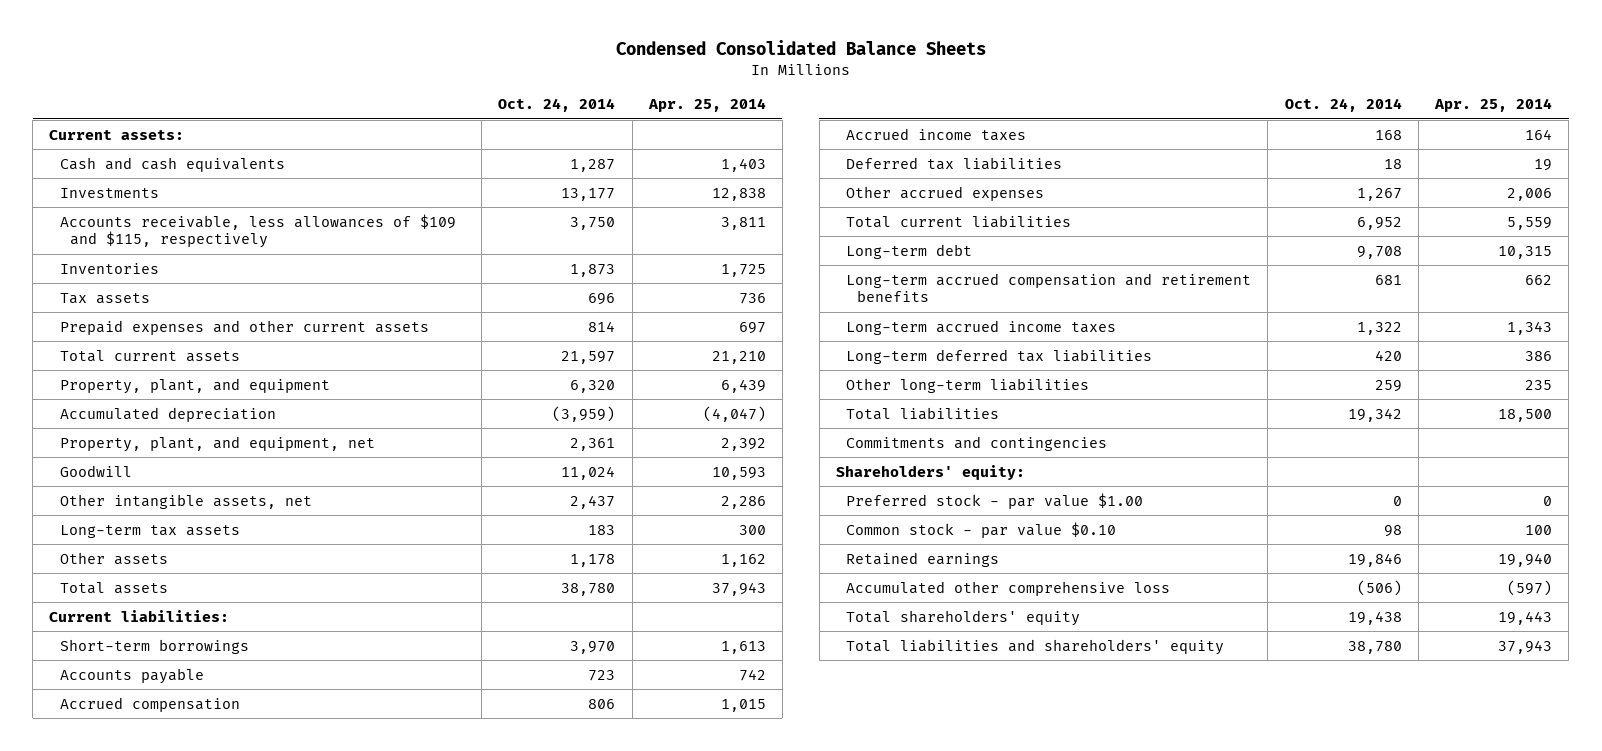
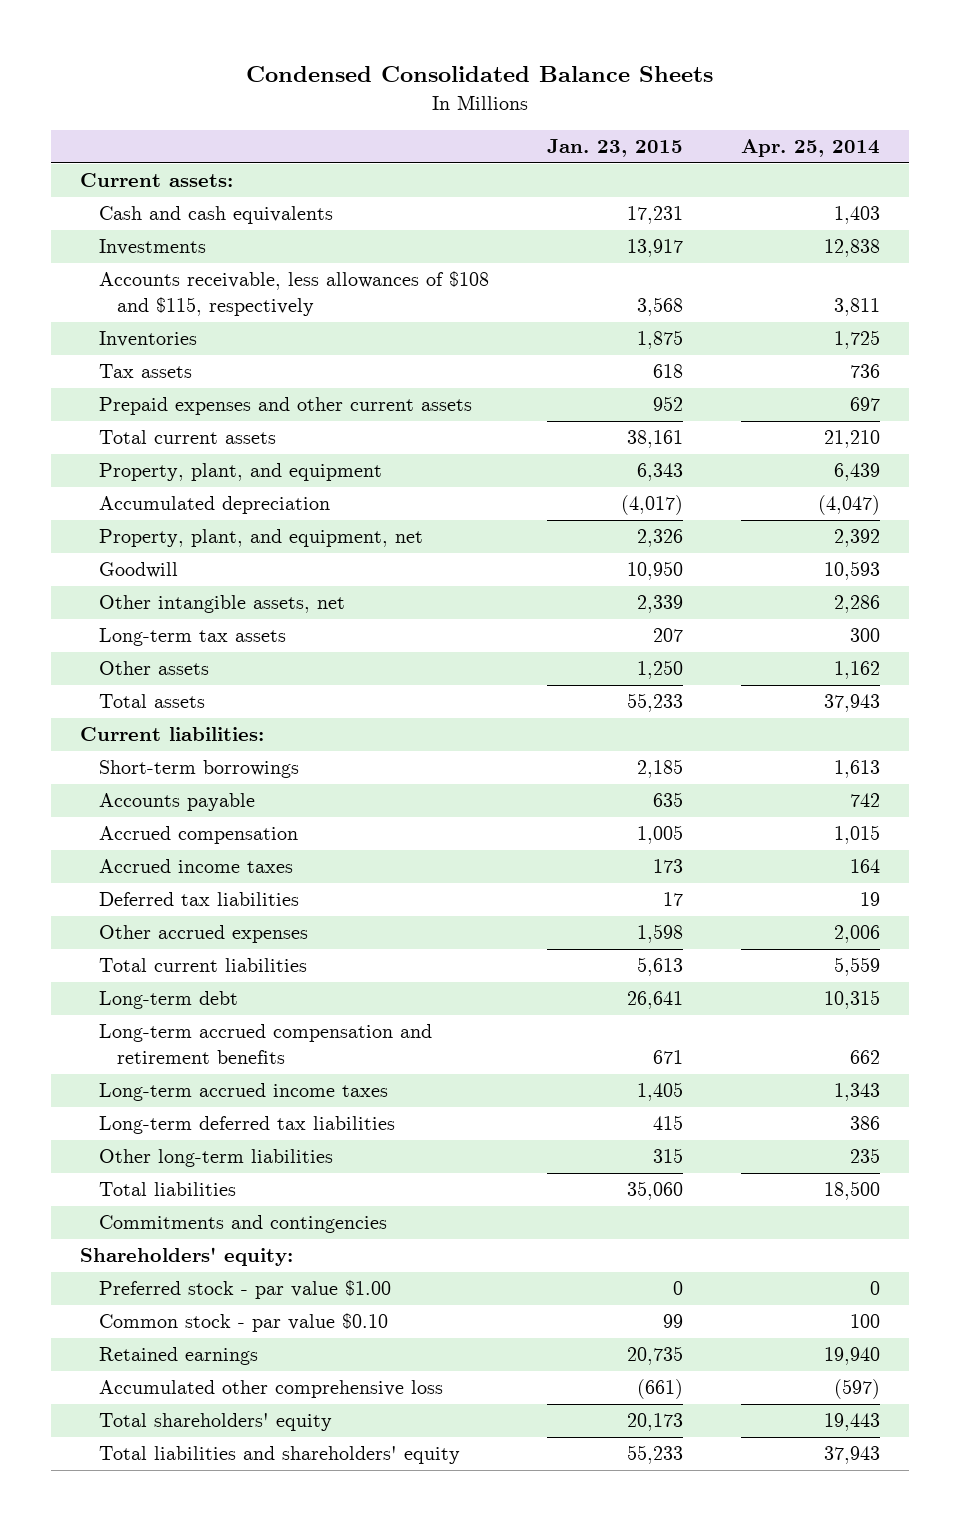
[498,98,616,113] Oct. 24, 2014 -> none
none -> [547,139,684,158] Jan. 23, 2015
[59,213,456,249] Accounts receivable, less allowances of $109 and $115, respectively -> [98,271,489,317] Accounts receivable, less allowances of $108 and $115, respectively

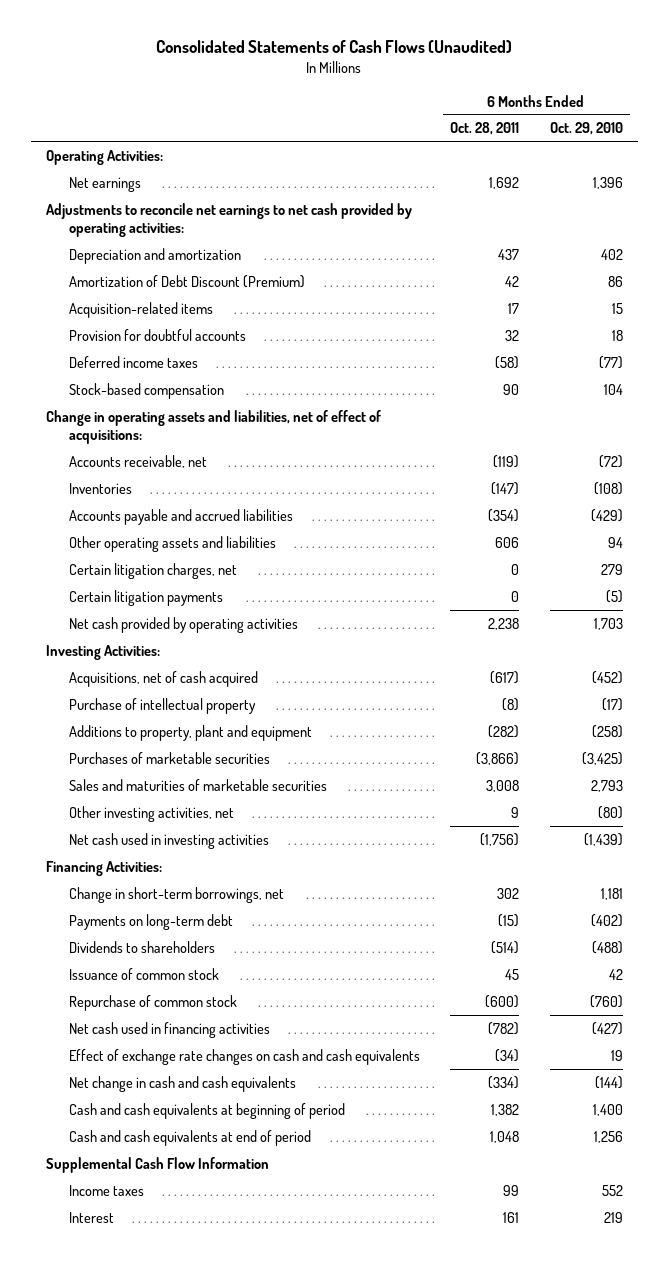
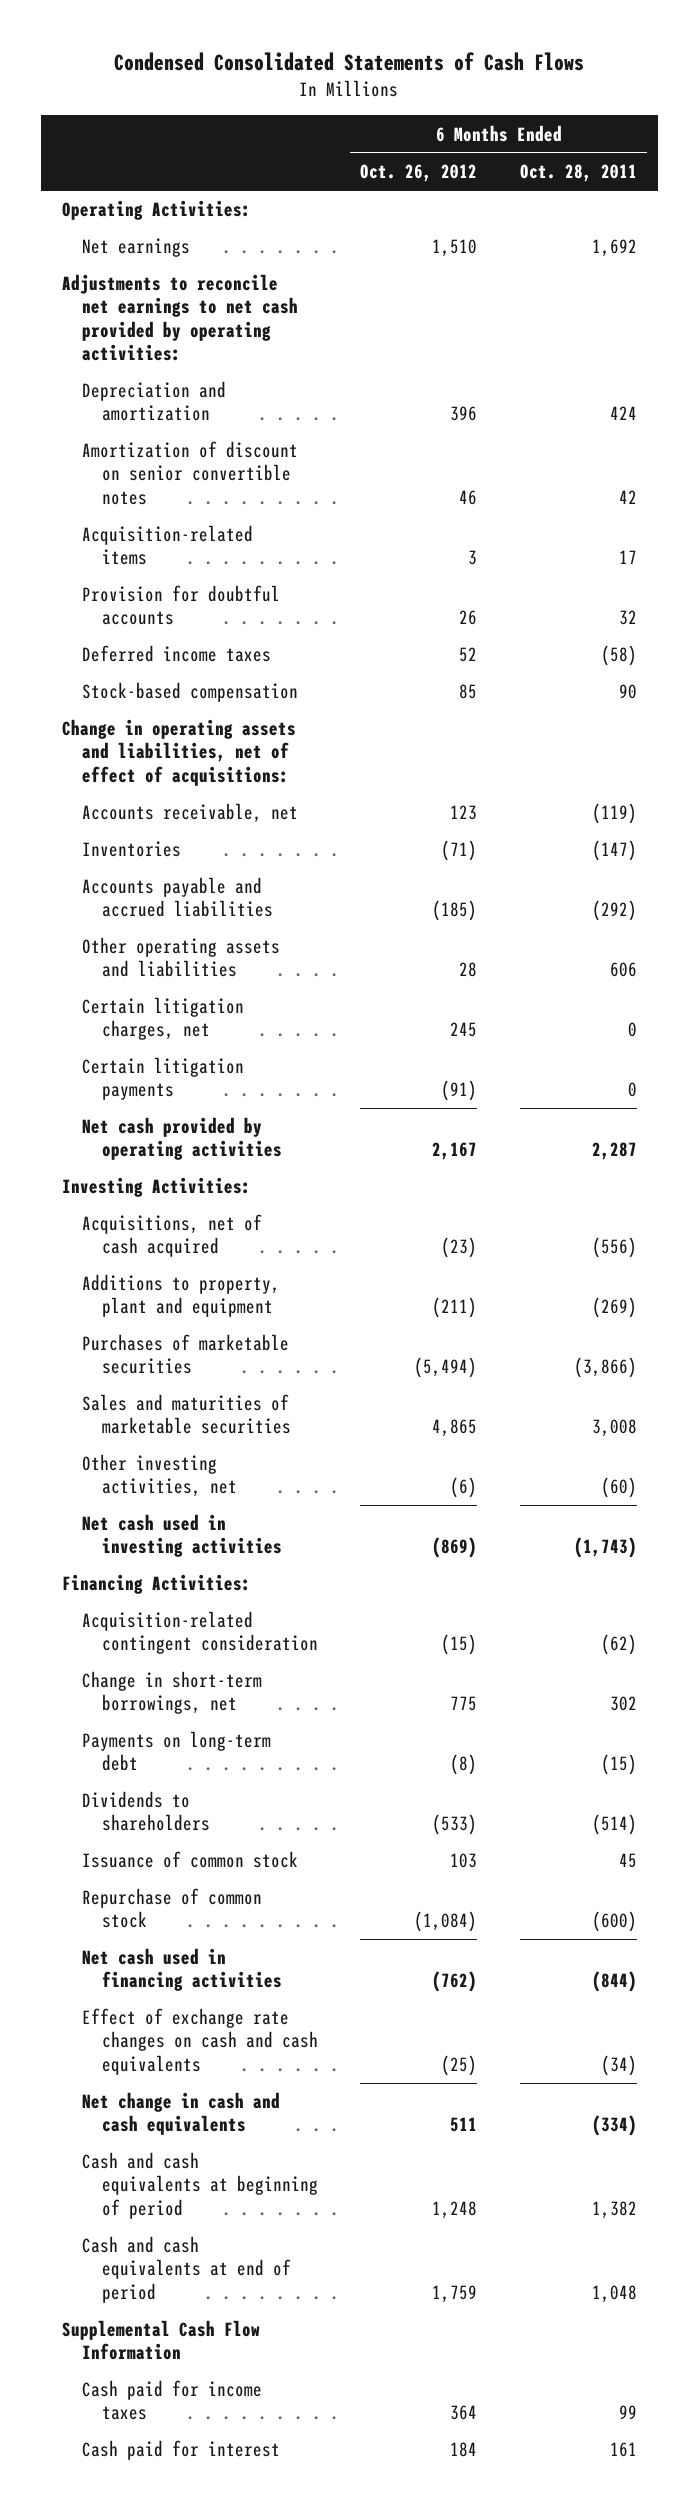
[156,40,513,54] Consolidated Statements of Cash Flows (Unaudited) -> [114,52,585,72] Condensed Consolidated Statements of Cash Flows
[549,122,623,136] Oct. 29, 2010 -> none
none -> [360,164,478,183] Oct. 26, 2012
[498,248,520,260] 437 -> [609,406,637,421] 424
[69,274,306,288] Amortization of Debt Discount (Premium) -> [81,441,298,505] Amortization of discount on senior convertible notes
[488,508,520,522] (354) -> [591,900,637,922] (292)
[488,617,520,630] 2,238 -> [591,1142,637,1161] 2,287
[69,697,257,714] Purchase of intellectual property -> none
[490,670,520,684] (617) -> [591,1237,637,1259] (556)
[488,724,520,738] (282) -> [591,1297,637,1319] (269)
[511,806,520,818] 9 -> [600,1477,637,1499] (60)
[480,832,520,846] (1,756) -> [573,1537,637,1559] (1,743)
none -> [81,1611,318,1655] Acquisition-related contingent consideration
[488,1021,520,1035] (782) -> [591,1971,637,1993] (844)
[69,1184,145,1196] Income taxes -> [81,2380,262,2421] Cash paid for income taxes
[69,1211,115,1223] Interest -> [81,2440,280,2461] Cash paid for interest

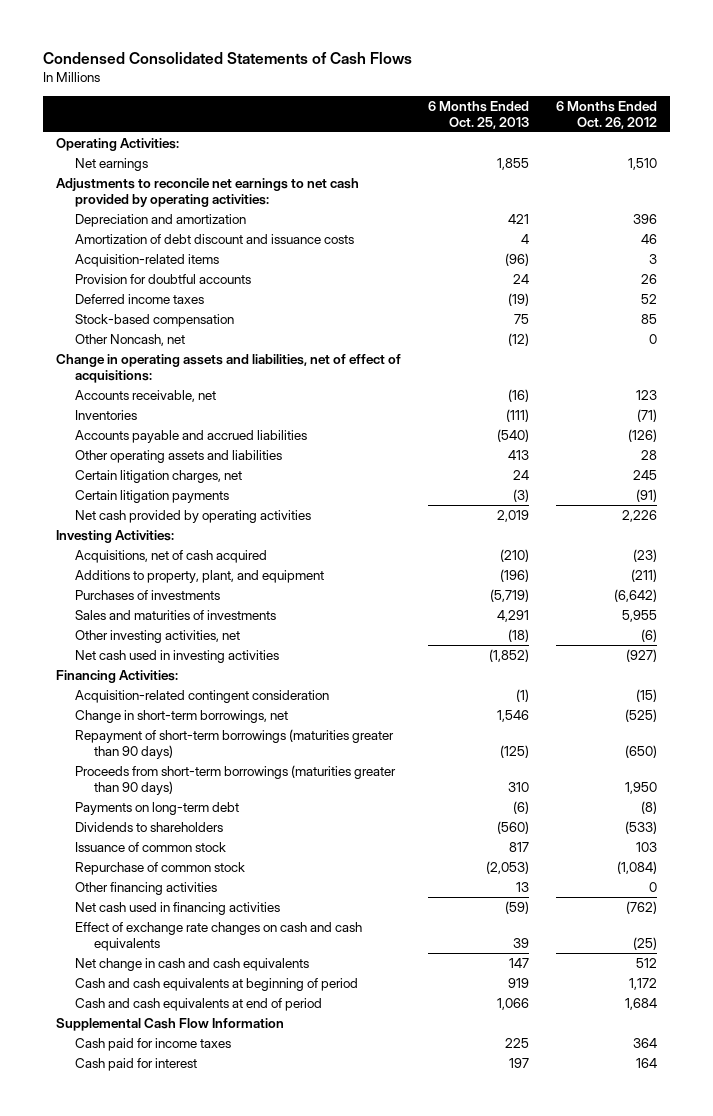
[519,164,637,183] Oct. 28, 2011 -> none
none -> [428,100,530,129] 6 Months Ended Oct. 25, 2013
[81,441,298,505] Amortization of discount on senior convertible notes -> [75,233,355,244] Amortization of debt discount and issuance costs
none -> [75,333,186,346] Other Noncash, net
[432,900,478,922] (185) -> [627,428,657,442] (126)
[432,1142,478,1161] 2,167 -> [621,509,657,522] 2,226
[81,1274,280,1318] Additions to property, plant and equipment -> [75,569,325,583] Additions to property, plant, and equipment
[81,1334,289,1375] Purchases of marketable securities -> [75,589,221,600] Purchases of investments
[414,1357,478,1379] (5,494) -> [613,588,657,602] (6,642)
[81,1394,291,1435] Sales and maturities of marketable securities -> [75,609,277,620] Sales and maturities of investments
[432,1419,478,1438] 4,865 -> [621,609,657,622] 5,955
[432,1537,478,1559] (869) -> [625,648,657,662] (927)
[450,1696,478,1712] 775 -> [624,708,657,722] (525)
none -> [75,728,395,760] Repayment of short-term borrowings (maturities greater than 90 days)
none -> [75,764,397,796] Proceeds from short-term borrowings (maturities greater than 90 days)
none -> [75,881,218,895] Other financing activities
[450,2117,478,2133] 511 -> [635,957,657,968] 512
[432,2200,478,2219] 1,248 -> [628,977,657,990] 1,172
[432,2284,478,2303] 1,759 -> [624,997,657,1010] 1,684
[450,2442,478,2458] 184 -> [635,1057,657,1068] 164

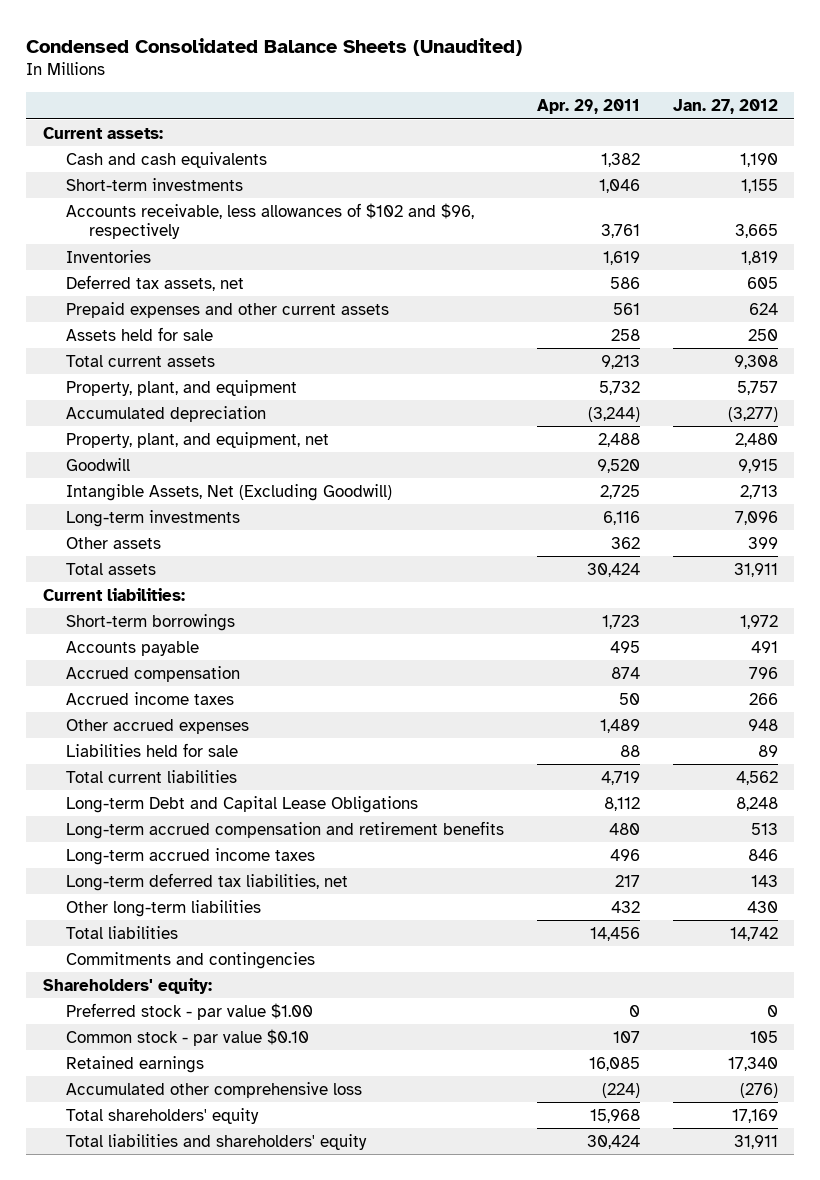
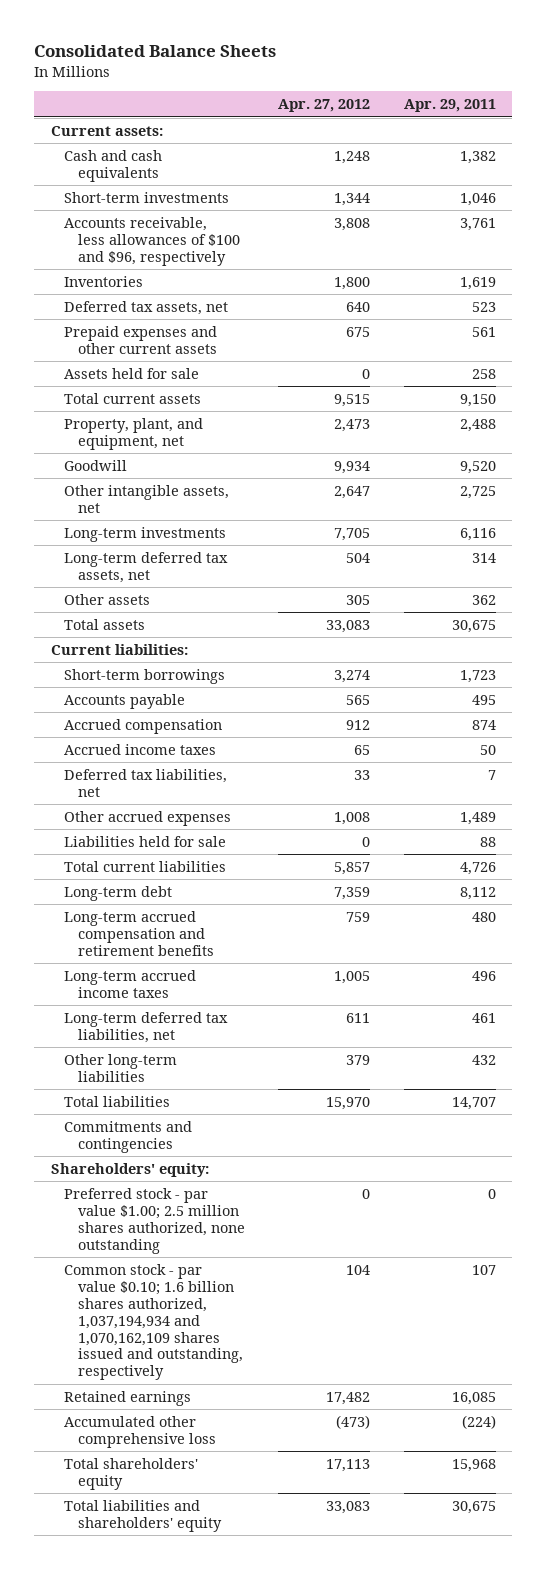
[26,37,523,56] Condensed Consolidated Balance Sheets (Unaudited) -> [34,44,277,57] Consolidated Balance Sheets
[672,99,778,115] Jan. 27, 2012 -> none
none -> [278,99,371,113] Apr. 27, 2012
[65,202,474,240] Accounts receivable, less allowances of $102 and $96, respectively -> [64,216,240,266] Accounts receivable, less allowances of $100 and $96, respectively
[609,276,640,289] 586 -> [471,301,496,312] 523
[65,379,297,396] Property, plant, and equipment -> none
[65,405,266,422] Accumulated depreciation -> none
[600,354,640,369] 9,213 -> [459,393,496,407] 9,150
[65,483,392,501] Intangible Assets, Net (Excluding Goodwill) -> [64,484,230,513] Other intangible assets, net
none -> [64,551,229,583] Long-term deferred tax assets, net
[586,562,640,577] 30,424 -> [451,619,496,633] 30,675
none -> [64,768,228,797] Deferred tax liabilities, net
[600,770,640,785] 4,719 -> [459,861,496,875] 4,726
[65,795,418,813] Long-term Debt and Capital Lease Obligations -> [64,885,173,901] Long-term debt
[614,874,640,887] 217 -> [471,1012,496,1023] 461
[589,926,640,941] 14,456 -> [451,1096,496,1110] 14,707
[65,1002,313,1020] Preferred stock - par value $1.00 -> [64,1187,245,1254] Preferred stock - par value $1.00; 2.5 million shares authorized, none outstanding
[65,1028,309,1046] Common stock - par value $0.10 -> [64,1263,243,1381] Common stock - par value $0.10; 1.6 billion shares authorized, 1,037,194,934 and 1,070,162,109 shares issued and outstanding, respectively
[586,1134,640,1149] 30,424 -> [451,1500,496,1514] 30,675

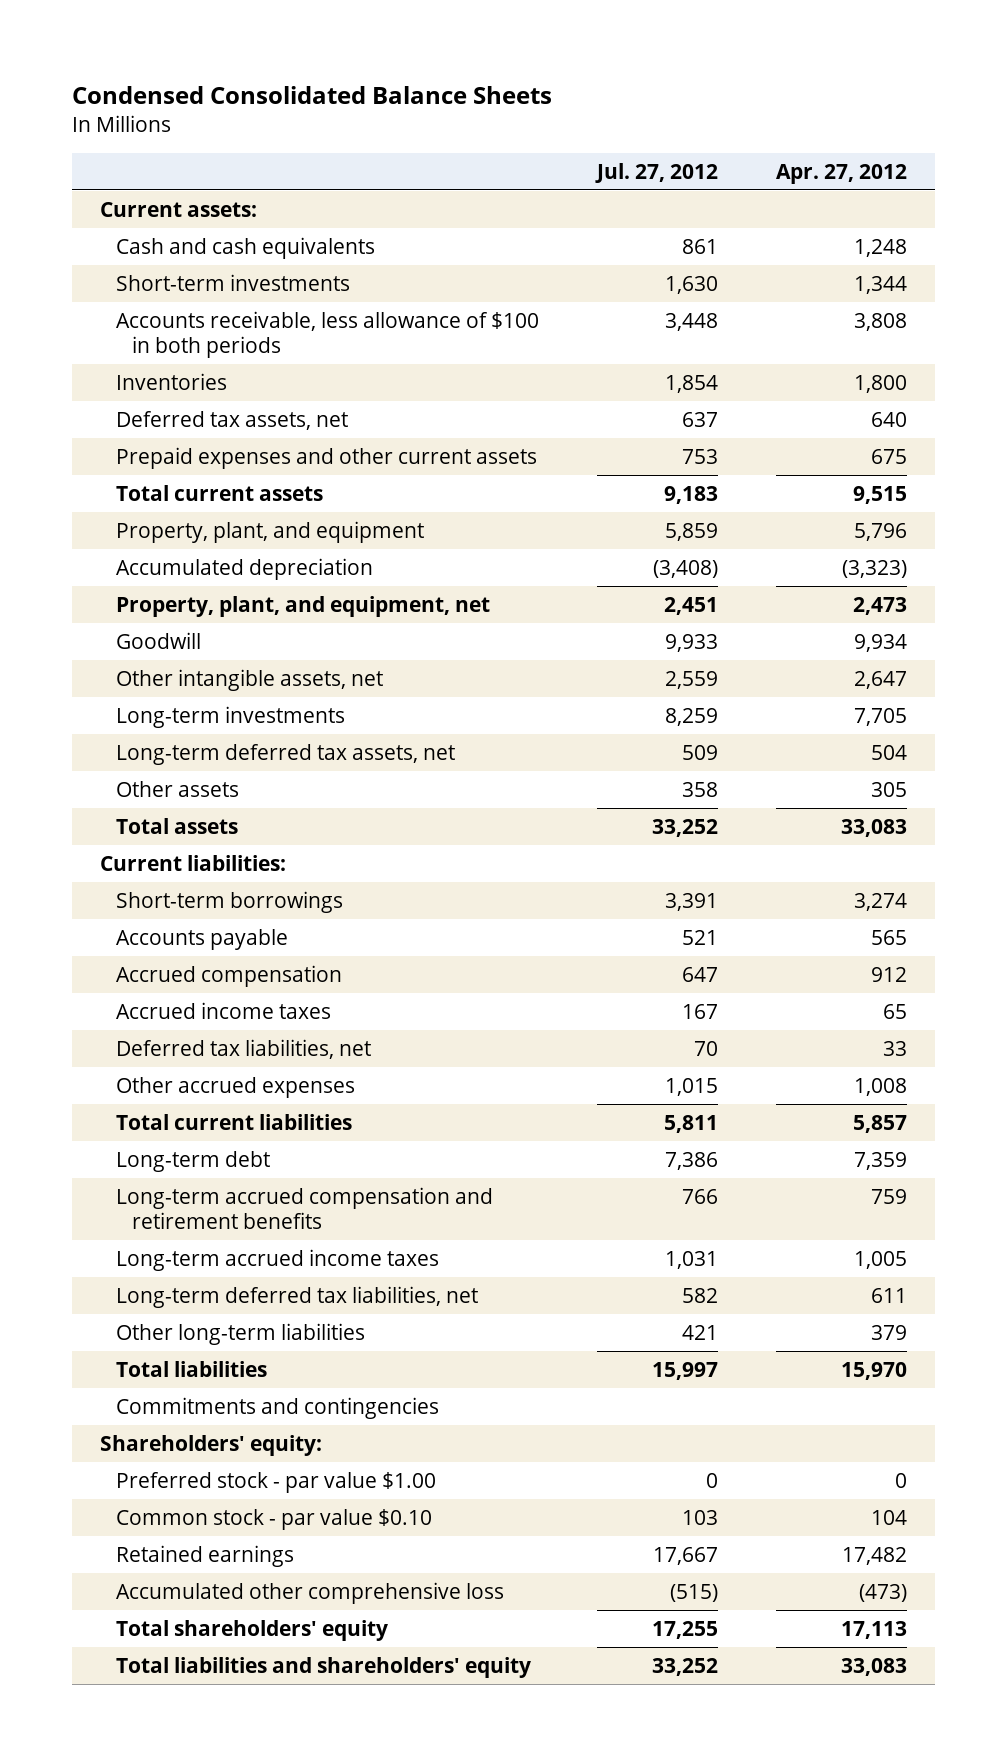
[34,44,277,57] Consolidated Balance Sheets -> [71,86,552,105] Condensed Consolidated Balance Sheets
[403,99,496,113] Apr. 29, 2011 -> none
none -> [595,163,719,184] Jul. 27, 2012
[64,216,240,266] Accounts receivable, less allowances of $100 and $96, respectively -> [116,310,540,358] Accounts receivable, less allowance of $100 in both periods
[64,367,200,379] Assets held for sale -> none
none -> [116,520,425,543] Property, plant, and equipment
none -> [116,557,374,580] Accumulated depreciation
[64,835,227,847] Liabilities held for sale -> none
[64,1187,245,1254] Preferred stock - par value $1.00; 2.5 million shares authorized, none outstanding -> [116,1471,437,1493] Preferred stock - par value $1.00
[64,1263,243,1381] Common stock - par value $0.10; 1.6 billion shares authorized, 1,037,194,934 and 1,070,162,109 shares issued and outstanding, respectively -> [116,1508,433,1530] Common stock - par value $0.10

